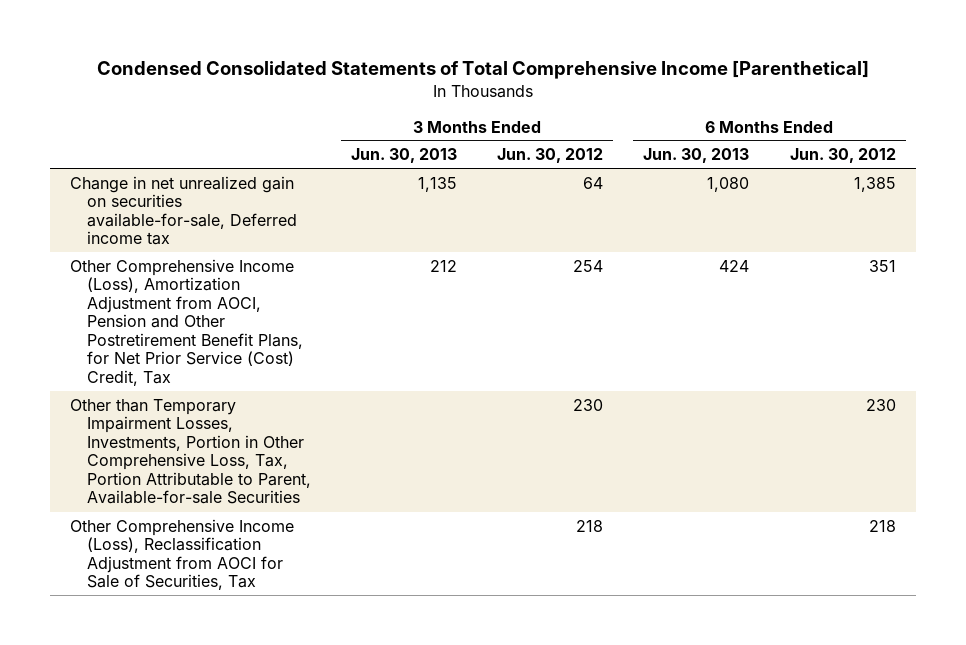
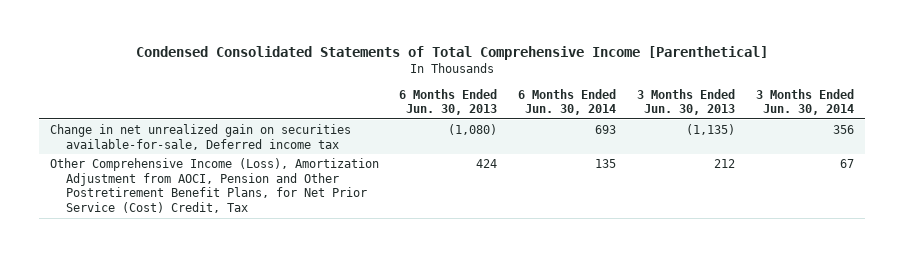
[497,148,604,164] Jun. 30, 2012 -> none
[789,148,896,164] Jun. 30, 2012 -> none
none -> [518,88,617,116] 6 Months Ended Jun. 30, 2014
none -> [756,88,855,116] 3 Months Ended Jun. 30, 2014
[418,176,458,192] 1,135 -> [686,124,736,136] (1,135)
[707,176,750,192] 1,080 -> [448,124,498,136] (1,080)
[70,398,311,505] Other than Temporary Impairment Losses, Investments, Portion in Other Comprehensive Loss, Tax, Portion Attributable to Parent, Available-for-sale Securities -> none
[70,518,295,591] Other Comprehensive Income (Loss), Reclassification Adjustment from AOCI for Sale of Securities, Tax -> none

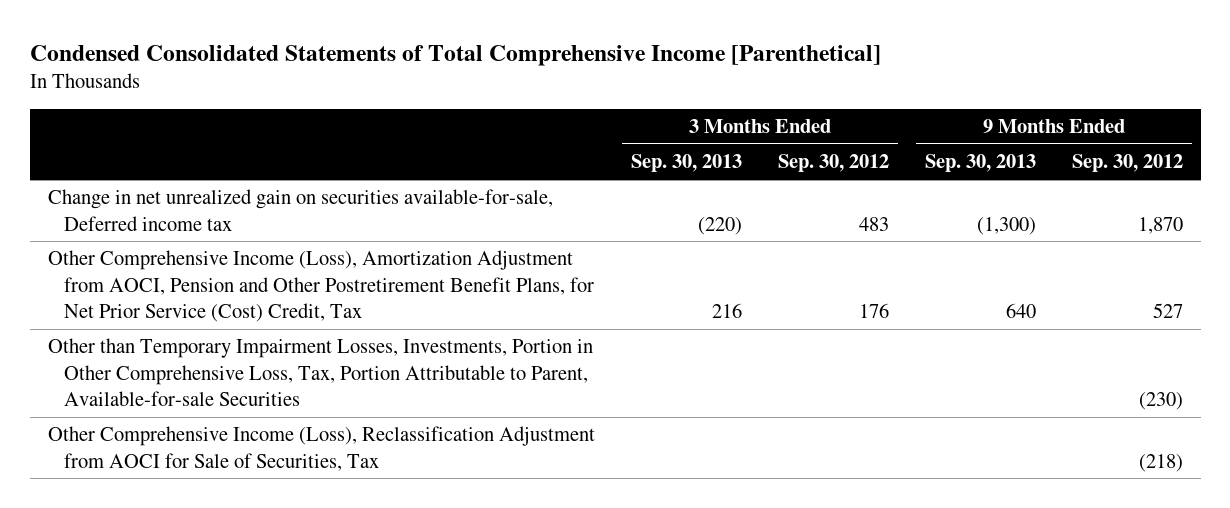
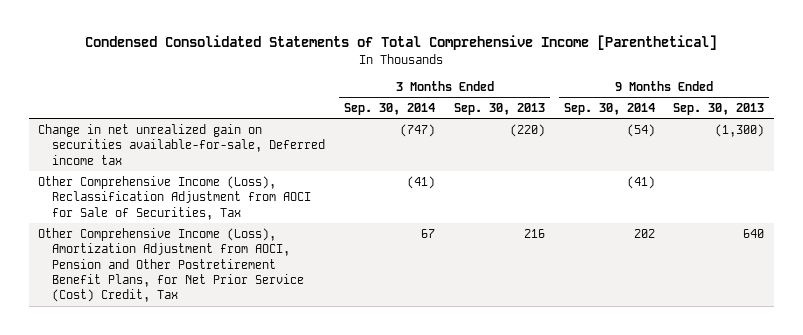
[777,154,889,173] Sep. 30, 2012 -> none
[1071,154,1183,173] Sep. 30, 2012 -> none
none -> [344,102,436,115] Sep. 30, 2014
none -> [563,102,655,115] Sep. 30, 2014
[47,338,593,406] Other than Temporary Impairment Losses, Investments, Portion in Other Comprehensive Loss, Tax, Portion Attributable to Parent, Available-for-sale Securities -> none
[47,250,594,322] Other Comprehensive Income (Loss), Amortization Adjustment from AOCI, Pension and Other Postretirement Benefit Plans, for Net Prior Service (Cost) Credit, Tax -> [38,227,305,303] Other Comprehensive Income (Loss), Amortization Adjustment from AOCI, Pension and Other Postretirement Benefit Plans, for Net Prior Service (Cost) Credit, Tax

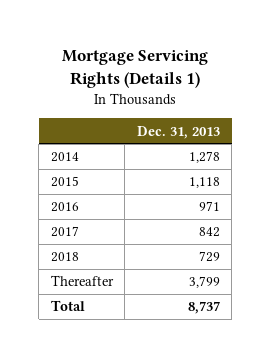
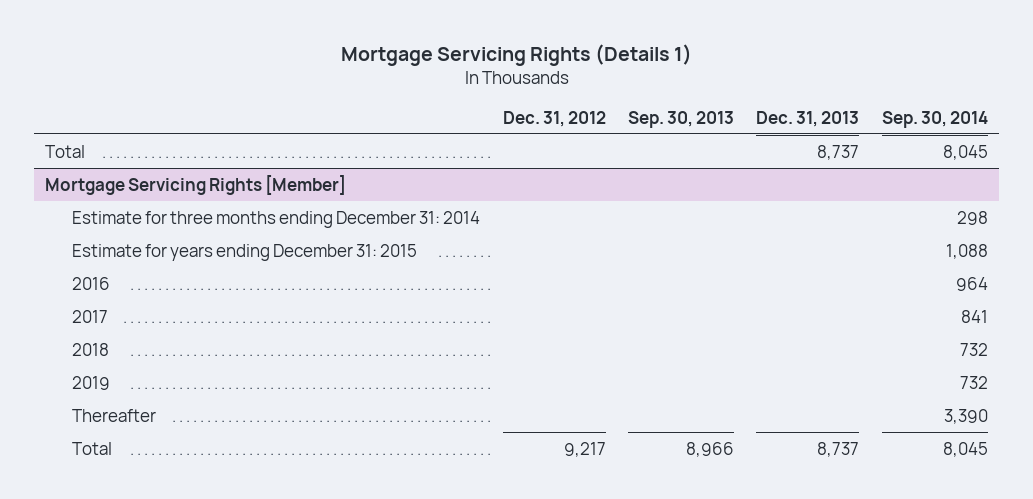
none -> [502,110,606,127] Dec. 31, 2012
none -> [627,110,734,128] Sep. 30, 2013
none -> [881,110,988,128] Sep. 30, 2014
[50,152,79,163] 2014 -> none
[50,176,79,188] 2015 -> none
[50,202,79,213] 2016 -> none
[50,226,79,238] 2017 -> none
[50,252,79,263] 2018 -> none
[50,275,114,287] Thereafter -> none
none -> [45,174,347,195] Mortgage Servicing Rights [Member]
none -> [72,210,481,228] Estimate for three months ending December 31: 2014
none -> [72,243,418,261] Estimate for years ending December 31: 2015
none -> [72,276,111,290] 2016
none -> [72,309,109,323] 2017
none -> [72,342,110,356] 2018
none -> [72,375,111,390] 2019
none -> [72,408,157,422] Thereafter
none -> [72,441,113,455] Total

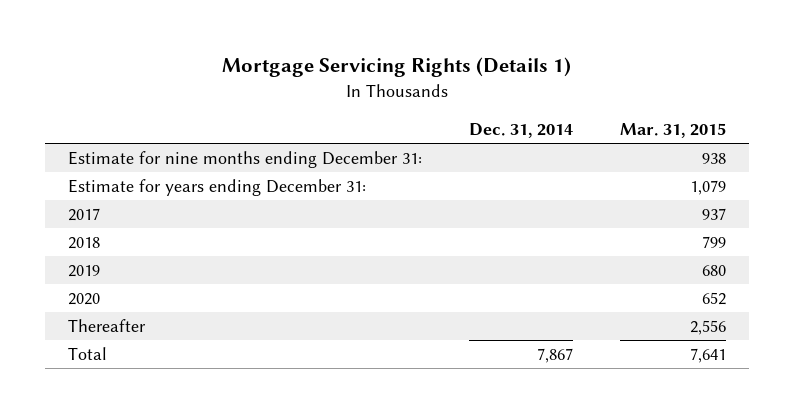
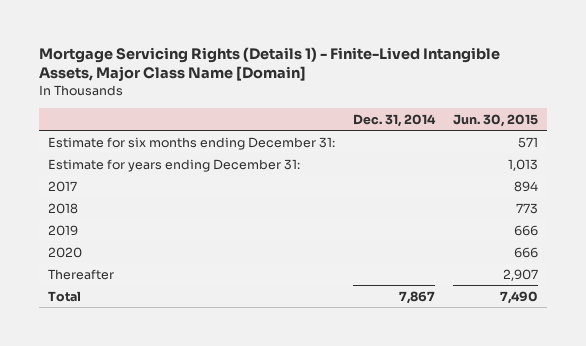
[221,57,571,78] Mortgage Servicing Rights (Details 1) -> [39,46,501,82] Mortgage Servicing Rights (Details 1) - Finite-Lived Intangible Assets, Major Class Name [Domain]
[619,122,726,138] Mar. 31, 2015 -> none
none -> [452,113,538,127] Jun. 30, 2015
[67,151,422,169] Estimate for nine months ending December 31: -> [48,136,336,150] Estimate for six months ending December 31:

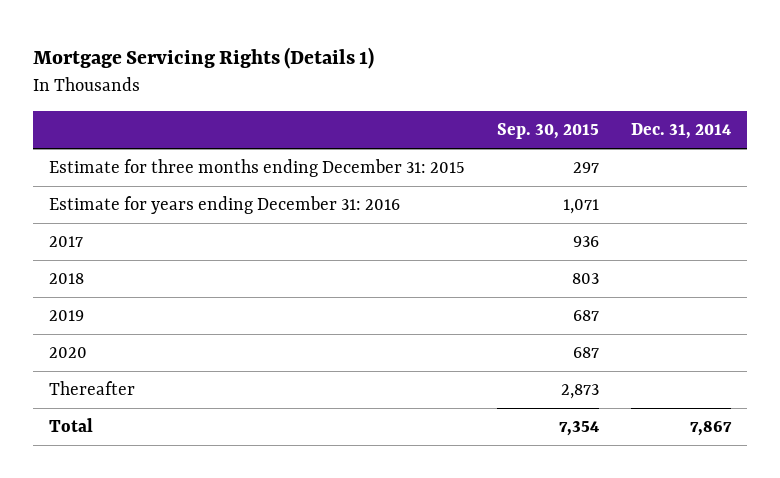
[39,46,501,82] Mortgage Servicing Rights (Details 1) - Finite-Lived Intangible Assets, Major Class Name [Domain] -> [32,46,374,69] Mortgage Servicing Rights (Details 1)
[452,113,538,127] Jun. 30, 2015 -> none
none -> [497,123,600,140] Sep. 30, 2015
[48,136,336,150] Estimate for six months ending December 31: -> [48,159,465,178] Estimate for three months ending December 31: 2015
[48,158,301,172] Estimate for years ending December 31: -> [48,196,400,215] Estimate for years ending December 31: 2016

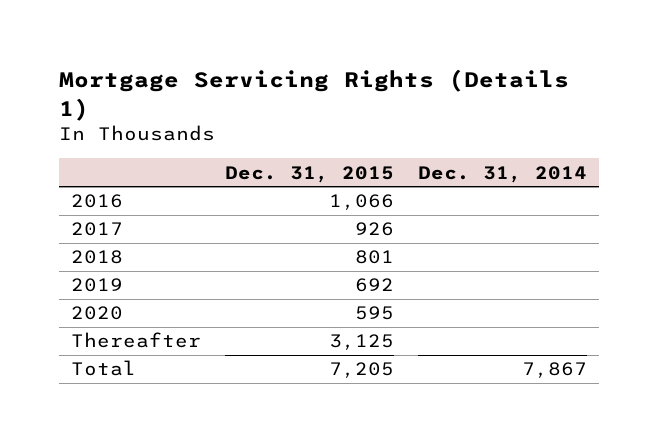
[497,123,600,140] Sep. 30, 2015 -> none
none -> [224,165,394,183] Dec. 31, 2015
[48,159,465,178] Estimate for three months ending December 31: 2015 -> none
[48,196,400,215] Estimate for years ending December 31: 2016 -> [70,194,123,209] 2016

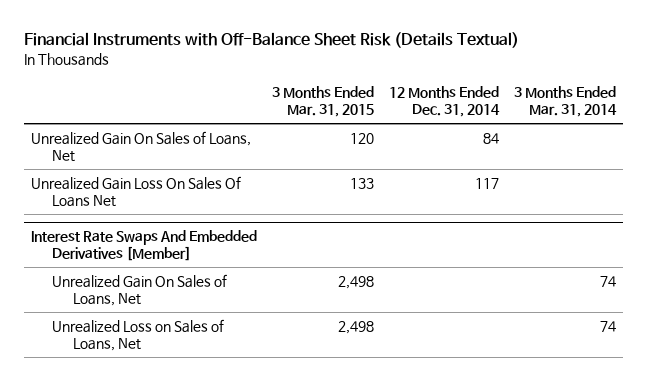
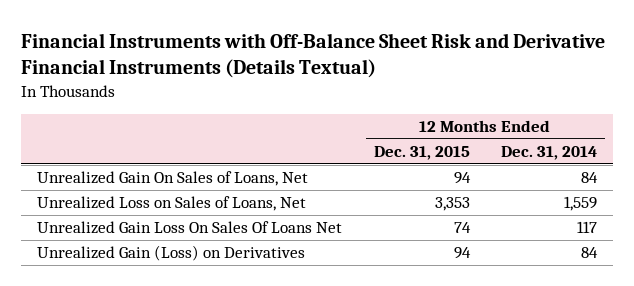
[23,32,519,49] Financial Instruments with Off-Balance Sheet Risk (Details Textual) -> [21,32,606,78] Financial Instruments with Off-Balance Sheet Risk and Derivative Financial Instruments (Details Textual)
[271,86,374,118] 3 Months Ended Mar. 31, 2015 -> none
[513,86,617,118] 3 Months Ended Mar. 31, 2014 -> none
none -> [373,145,470,160] Dec. 31, 2015
none -> [37,196,307,212] Unrealized Loss on Sales of Loans, Net
[31,230,258,262] Interest Rate Swaps And Embedded Derivatives [Member] -> none
[51,273,227,306] Unrealized Gain On Sales of Loans, Net -> none
[51,318,224,351] Unrealized Loss on Sales of Loans, Net -> none
none -> [37,245,306,262] Unrealized Gain (Loss) on Derivatives

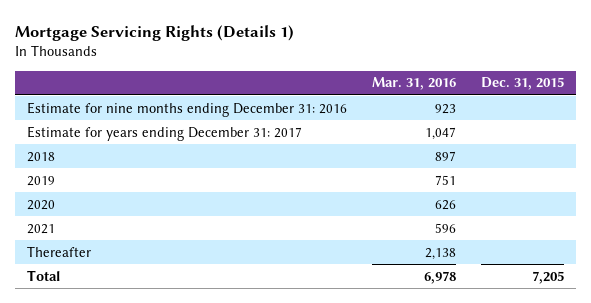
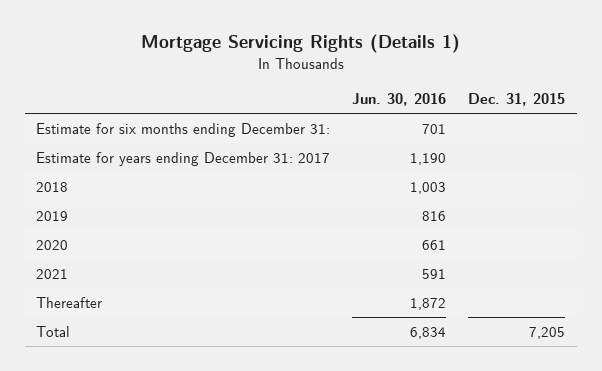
[372,77,457,91] Mar. 31, 2016 -> none
none -> [352,92,447,106] Jun. 30, 2016
[27,101,348,117] Estimate for nine months ending December 31: 2016 -> [36,122,331,137] Estimate for six months ending December 31:

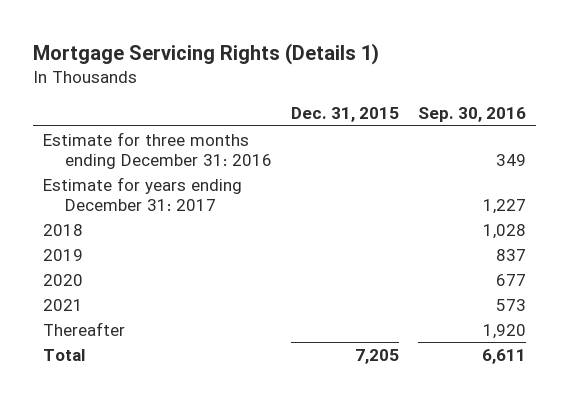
[352,92,447,106] Jun. 30, 2016 -> none
none -> [418,107,527,123] Sep. 30, 2016
[36,122,331,137] Estimate for six months ending December 31: -> [42,131,273,169] Estimate for three months ending December 31: 2016

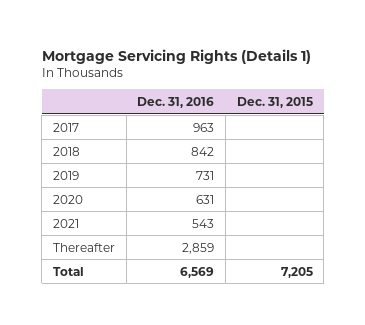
[418,107,527,123] Sep. 30, 2016 -> none
none -> [137,96,215,108] Dec. 31, 2016
[42,131,273,169] Estimate for three months ending December 31: 2016 -> none
[42,176,242,211] Estimate for years ending December 31: 2017 -> [52,122,79,132] 2017

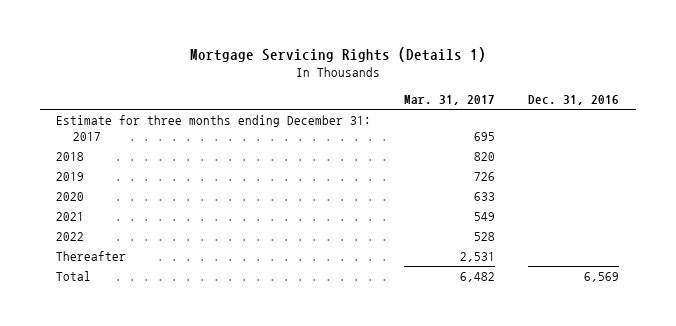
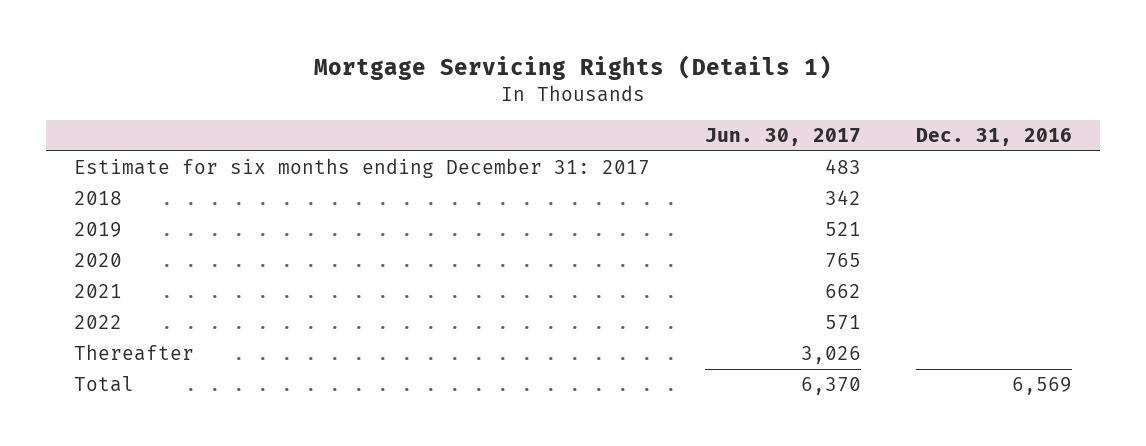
[404,95,496,106] Mar. 31, 2017 -> none
none -> [704,128,861,147] Jun. 30, 2017
[56,115,372,142] Estimate for three months ending December 31: 2017 -> [73,158,650,179] Estimate for six months ending December 31: 2017

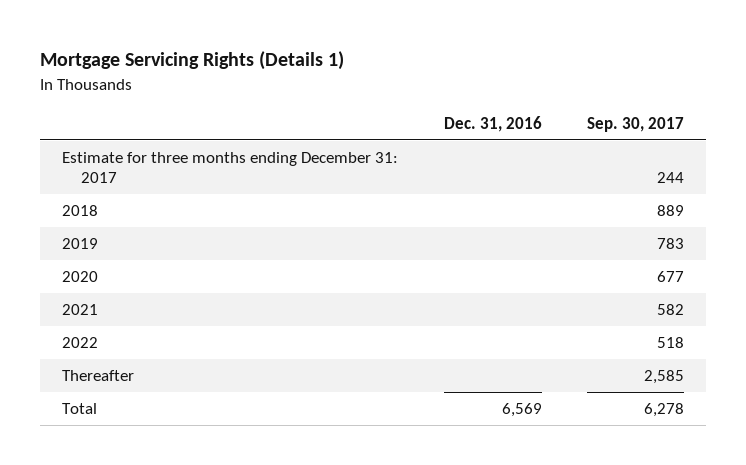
[704,128,861,147] Jun. 30, 2017 -> none
none -> [586,116,684,132] Sep. 30, 2017
[73,158,650,179] Estimate for six months ending December 31: 2017 -> [62,151,399,183] Estimate for three months ending December 31: 2017

